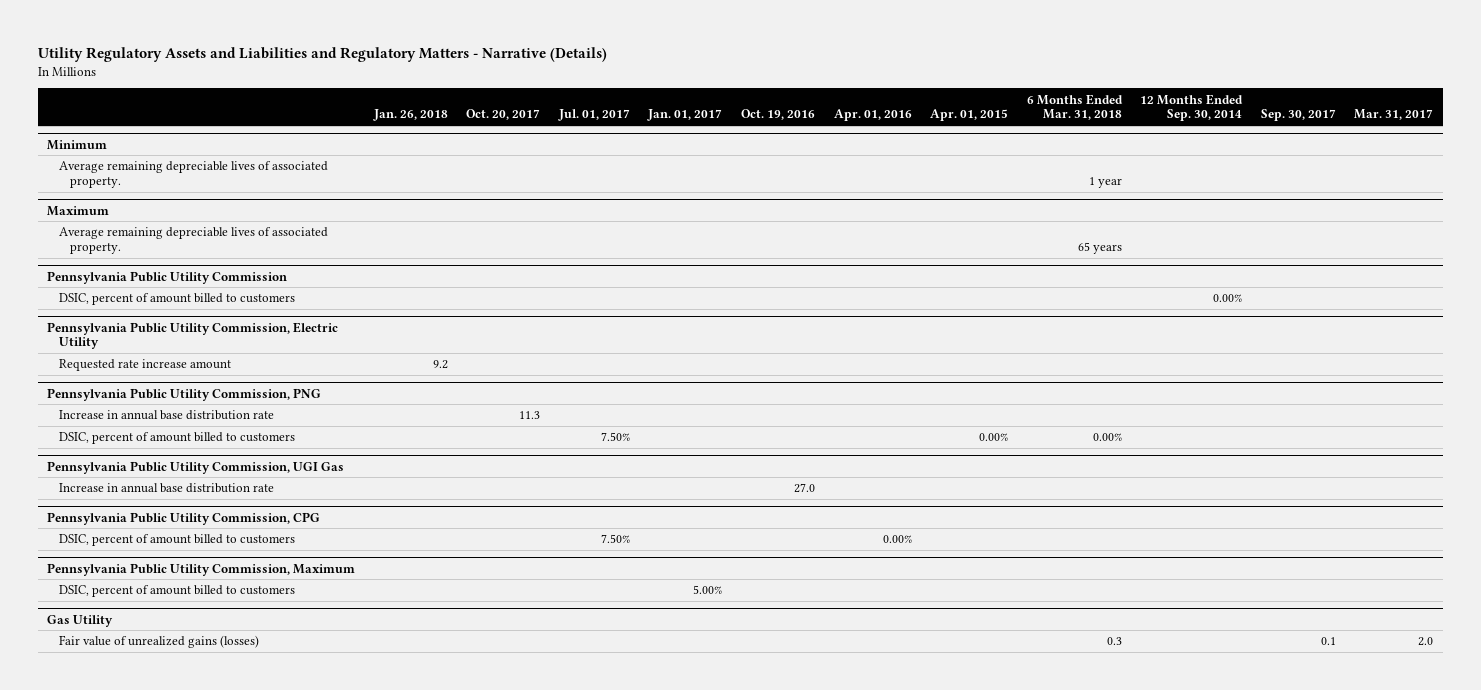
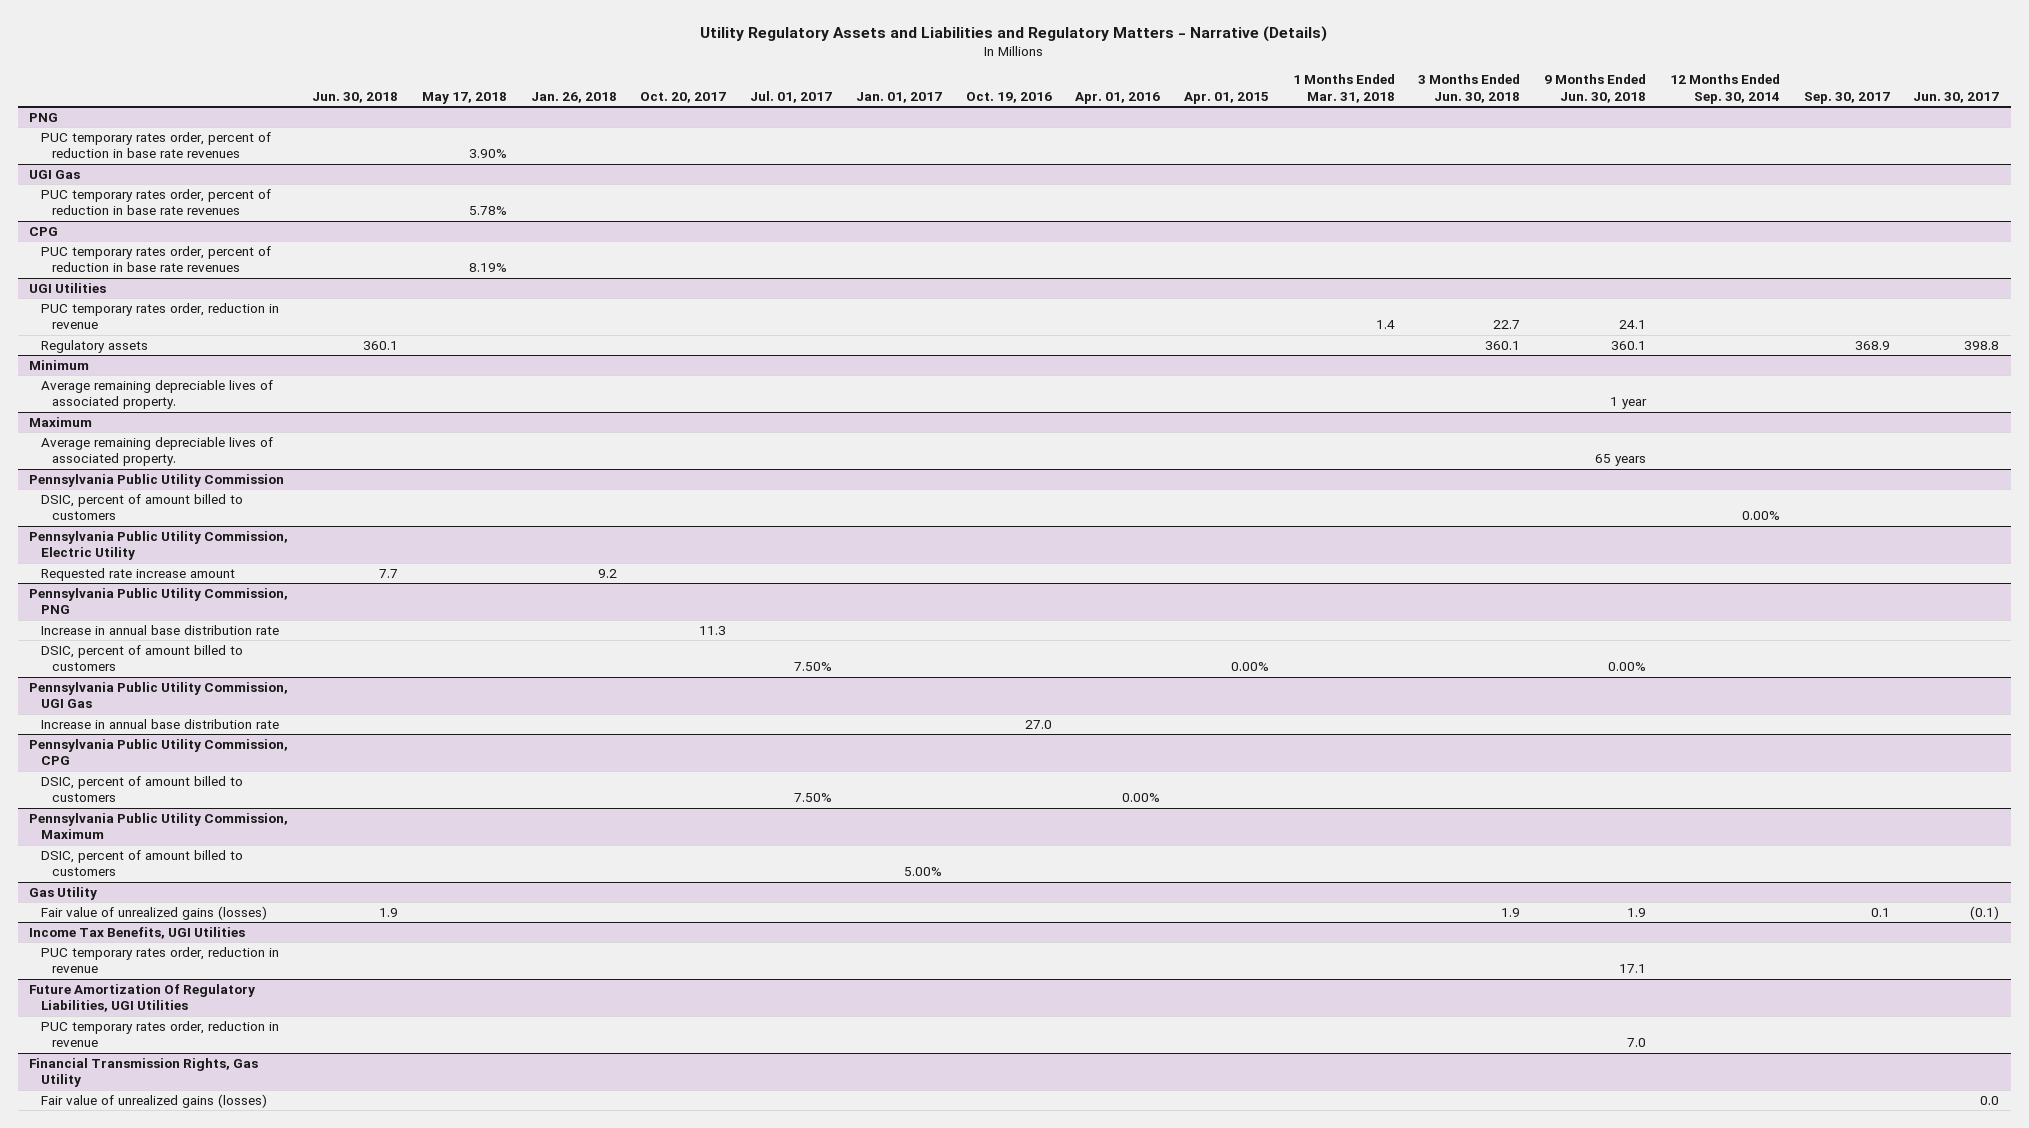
[1026,93,1123,121] 6 Months Ended Mar. 31, 2018 -> none
[1354,109,1434,121] Mar. 31, 2017 -> none
none -> [312,91,399,103] Jun. 30, 2018
none -> [421,91,507,104] May 17, 2018
none -> [1292,74,1395,103] 1 Months Ended Mar. 31, 2018
none -> [1418,74,1521,103] 3 Months Ended Jun. 30, 2018
none -> [1544,74,1647,103] 9 Months Ended Jun. 30, 2018
none -> [1913,91,2000,103] Jun. 30, 2017
none -> [29,112,59,122] PNG
none -> [40,131,271,159] PUC temporary rates order, percent of reduction in base rate revenues
none -> [29,169,81,179] UGI Gas
none -> [40,188,271,216] PUC temporary rates order, percent of reduction in base rate revenues
none -> [29,226,59,236] CPG
none -> [40,245,271,273] PUC temporary rates order, percent of reduction in base rate revenues
none -> [29,282,107,293] UGI Utilities
none -> [40,302,279,330] PUC temporary rates order, reduction in revenue
none -> [40,339,148,353] Regulatory assets
none -> [29,926,246,939] Income Tax Benefits, UGI Utilities
none -> [40,946,279,974] PUC temporary rates order, reduction in revenue
none -> [29,983,256,1013] Future Amortization Of Regulatory Liabilities, UGI Utilities
none -> [40,1020,279,1048] PUC temporary rates order, reduction in revenue
none -> [29,1057,259,1088] Financial Transmission Rights, Gas Utility
none -> [40,1093,267,1108] Fair value of unrealized gains (losses)

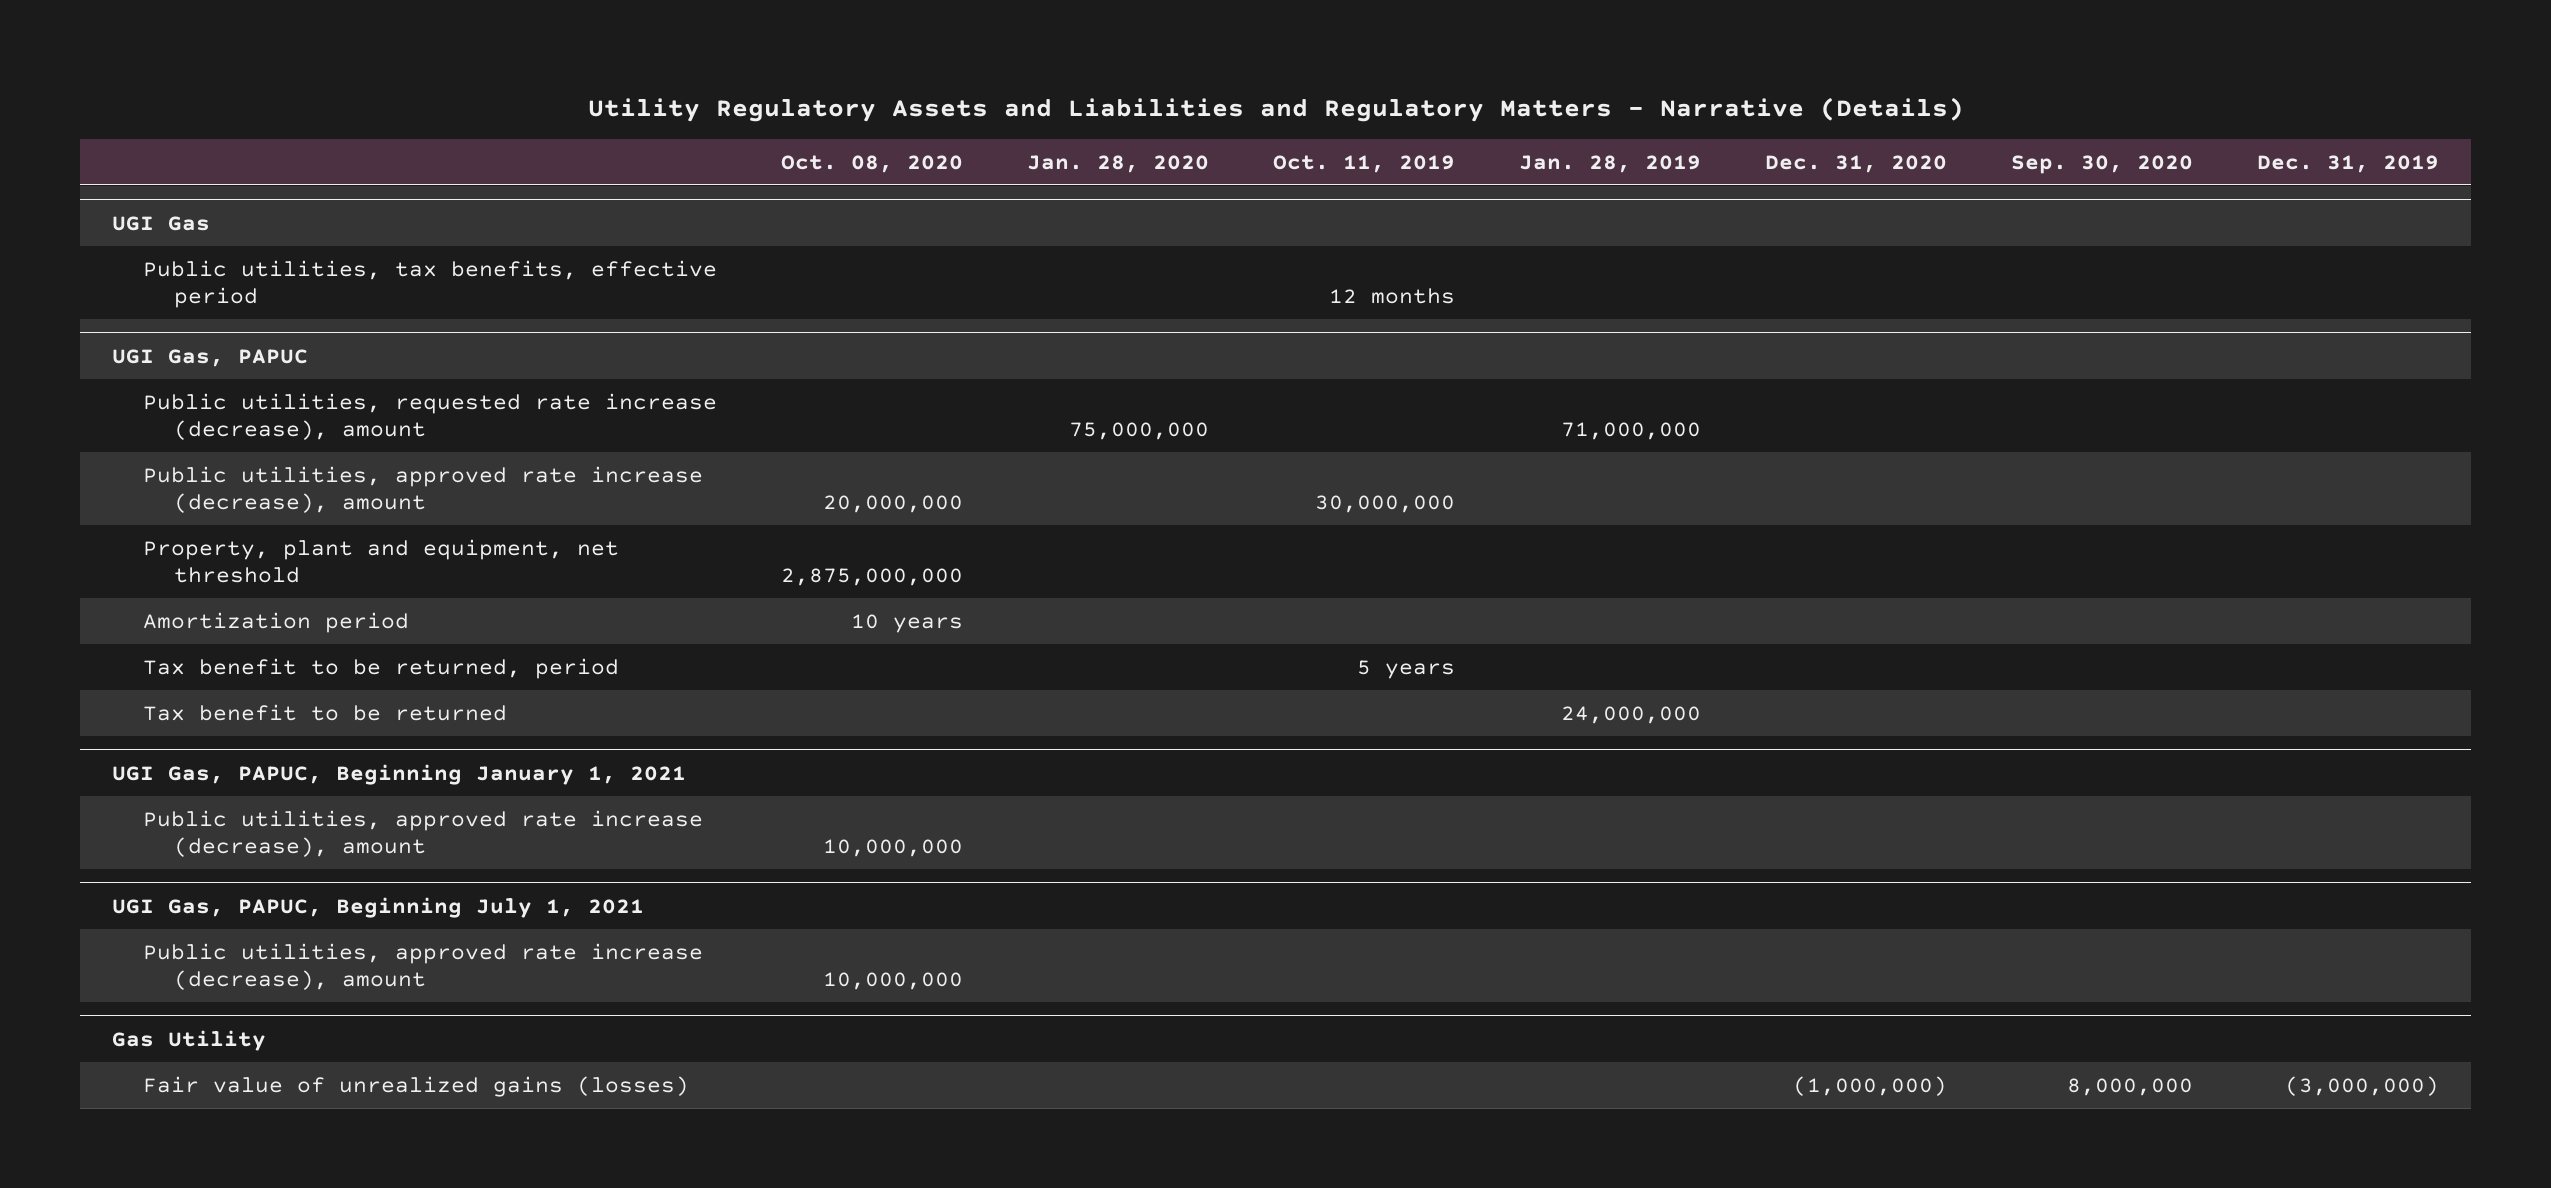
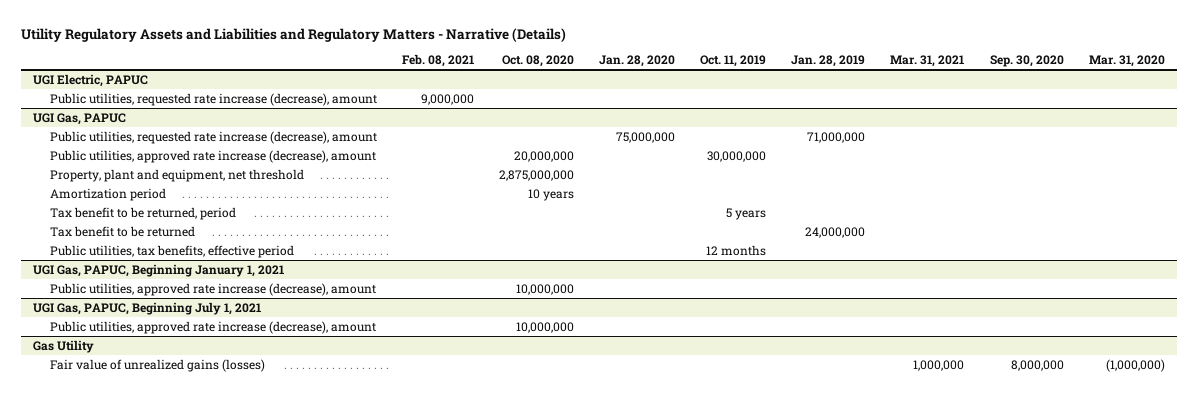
[1764,154,1947,173] Dec. 31, 2020 -> none
[2256,154,2439,173] Dec. 31, 2019 -> none
none -> [401,54,474,68] Feb. 08, 2021
none -> [890,55,965,68] Mar. 31, 2021
none -> [1088,55,1165,68] Mar. 31, 2020
[112,215,211,231] UGI Gas -> none
[143,259,718,309] Public utilities, tax benefits, effective period -> none
none -> [33,73,149,87] UGI Electric, PAPUC
none -> [49,92,377,106] Public utilities, requested rate increase (decrease), amount
none -> [49,244,294,258] Public utilities, tax benefits, effective period

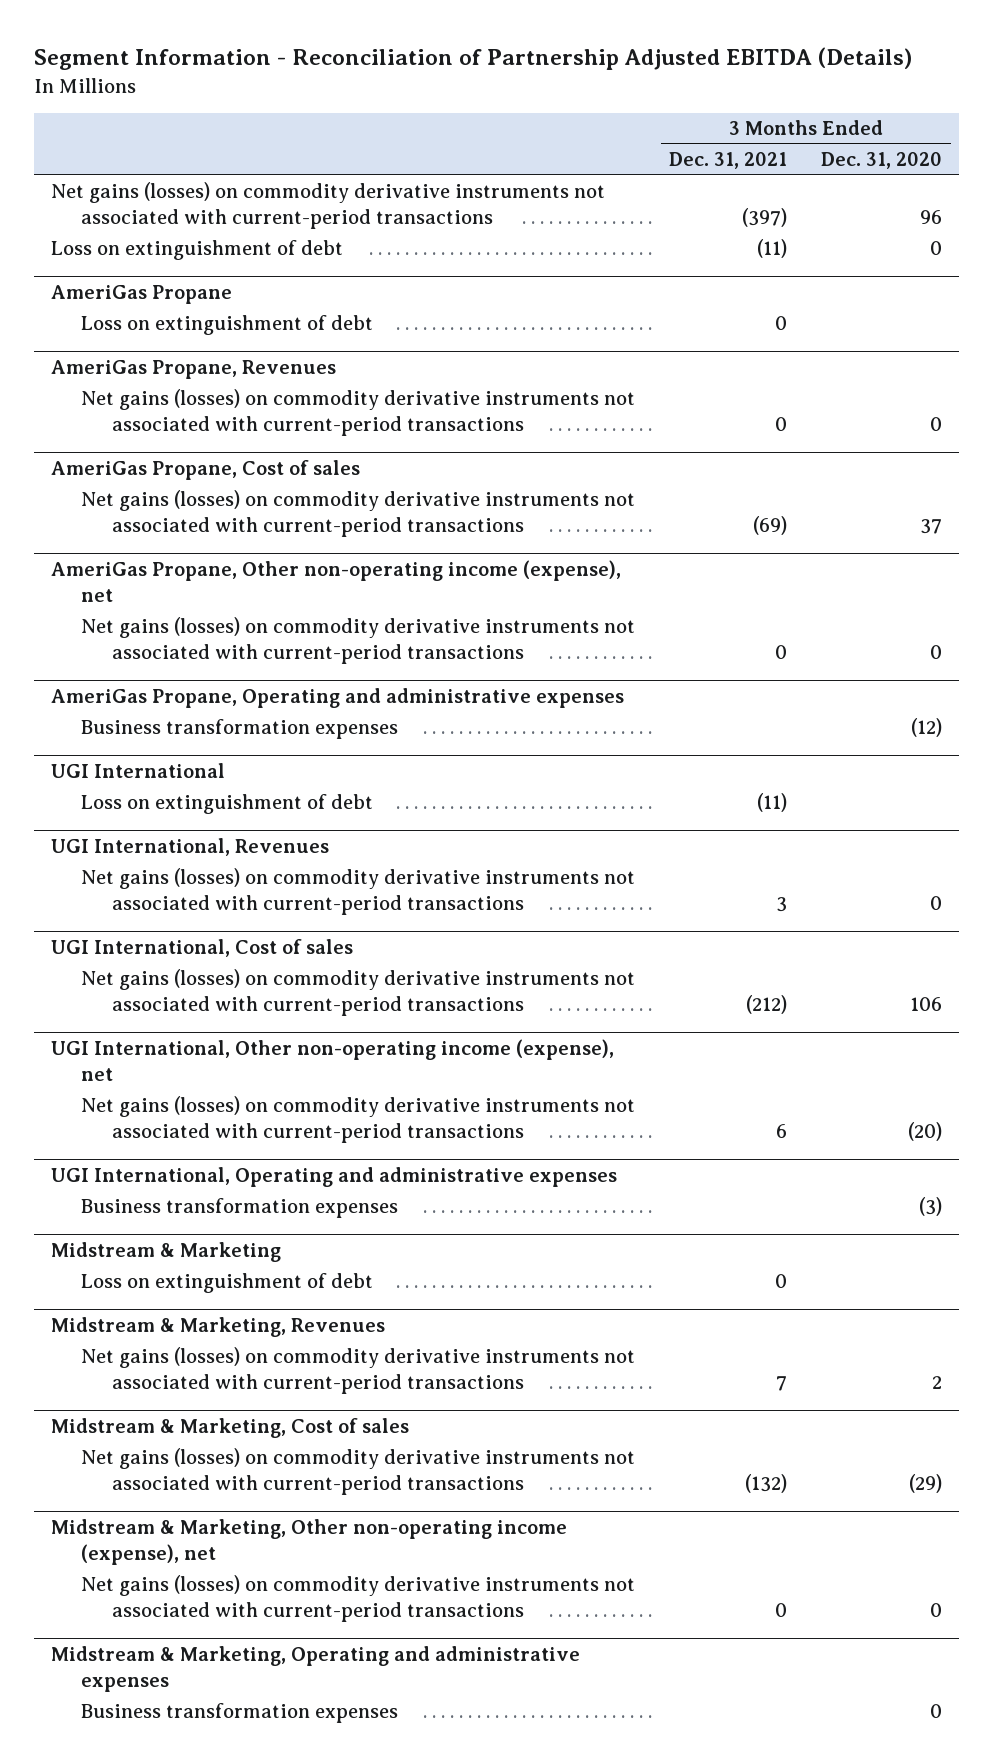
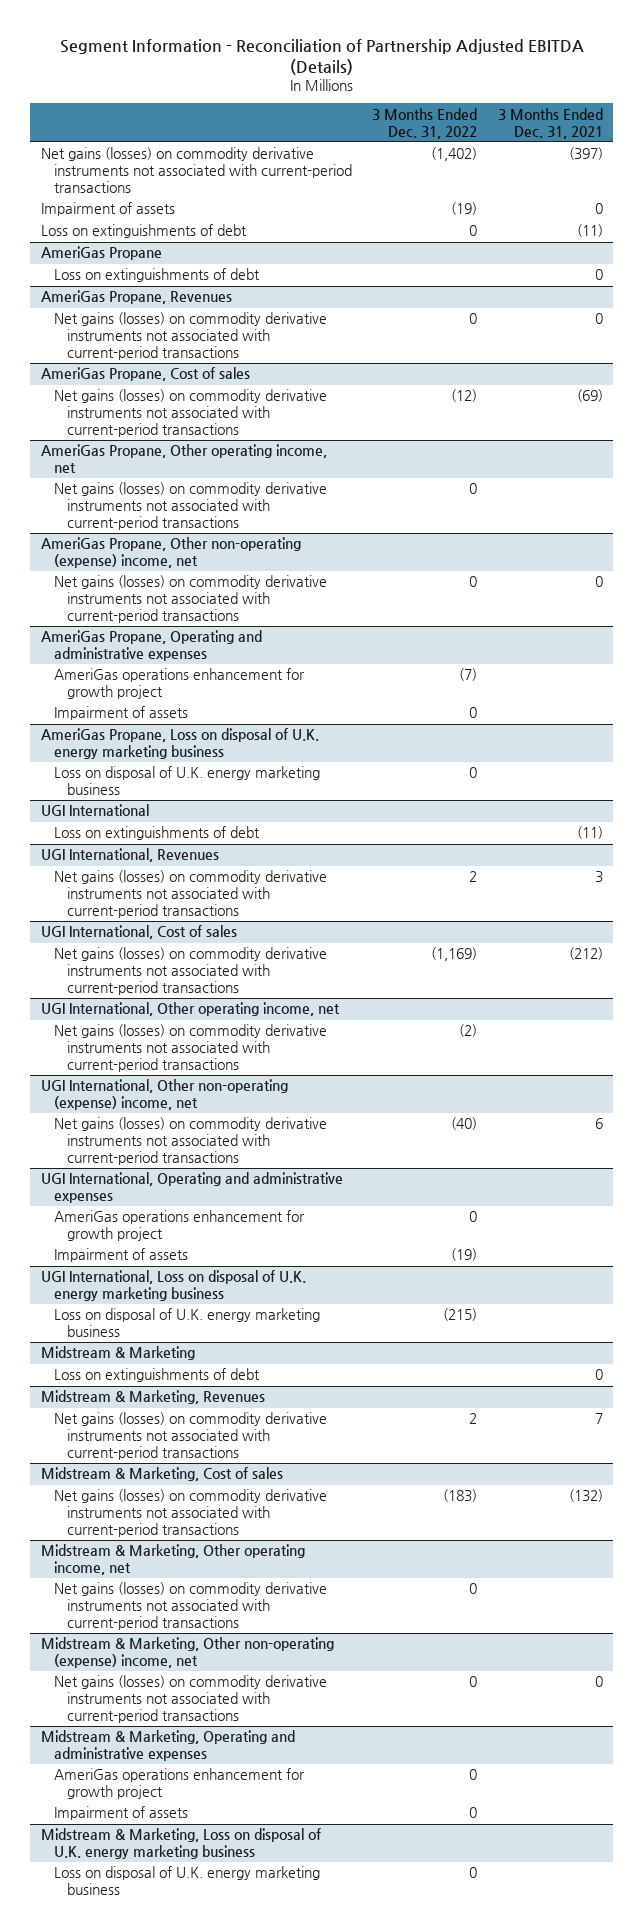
[821,152,943,170] Dec. 31, 2020 -> none
none -> [372,107,478,139] 3 Months Ended Dec. 31, 2022
none -> [40,202,175,217] Impairment of assets
[51,240,344,261] Loss on extinguishment of debt -> [40,224,247,239] Loss on extinguishments of debt
[81,315,374,336] Loss on extinguishment of debt -> [53,268,260,283] Loss on extinguishments of debt
none -> [40,444,327,474] AmeriGas Propane, Other operating income, net
none -> [53,482,327,530] Net gains (losses) on commodity derivative instruments not associated with current-period transactions
[51,560,622,603] AmeriGas Propane, Other non-operating income (expense), net -> [40,537,301,569] AmeriGas Propane, Other non-operating (expense) income, net
[81,719,399,740] Business transformation expenses -> none
none -> [53,668,305,700] AmeriGas operations enhancement for growth project
none -> [53,706,188,721] Impairment of assets
none -> [40,728,319,760] AmeriGas Propane, Loss on disposal of U.K. energy marketing business
none -> [53,766,320,796] Loss on disposal of U.K. energy marketing business
[81,794,374,815] Loss on extinguishment of debt -> [53,826,260,841] Loss on extinguishments of debt
none -> [40,1002,340,1017] UGI International, Other operating income, net
none -> [53,1024,327,1072] Net gains (losses) on commodity derivative instruments not associated with current-period transactions
[51,1039,615,1082] UGI International, Other non-operating income (expense), net -> [40,1079,288,1111] UGI International, Other non-operating (expense) income, net
[81,1198,399,1219] Business transformation expenses -> none
none -> [53,1210,305,1242] AmeriGas operations enhancement for growth project
none -> [53,1248,188,1263] Impairment of assets
none -> [40,1270,306,1302] UGI International, Loss on disposal of U.K. energy marketing business
none -> [53,1308,320,1338] Loss on disposal of U.K. energy marketing business
[81,1273,374,1294] Loss on extinguishment of debt -> [53,1368,260,1383] Loss on extinguishments of debt
none -> [40,1544,305,1576] Midstream & Marketing, Other operating income, net
none -> [53,1582,327,1630] Net gains (losses) on commodity derivative instruments not associated with current-period transactions
[51,1519,568,1566] Midstream & Marketing, Other non-operating income (expense), net -> [40,1637,334,1669] Midstream & Marketing, Other non-operating (expense) income, net
[81,1703,399,1724] Business transformation expenses -> none
none -> [53,1768,305,1800] AmeriGas operations enhancement for growth project
none -> [53,1806,188,1821] Impairment of assets
none -> [40,1828,321,1860] Midstream & Marketing, Loss on disposal of U.K. energy marketing business
none -> [53,1866,320,1896] Loss on disposal of U.K. energy marketing business

